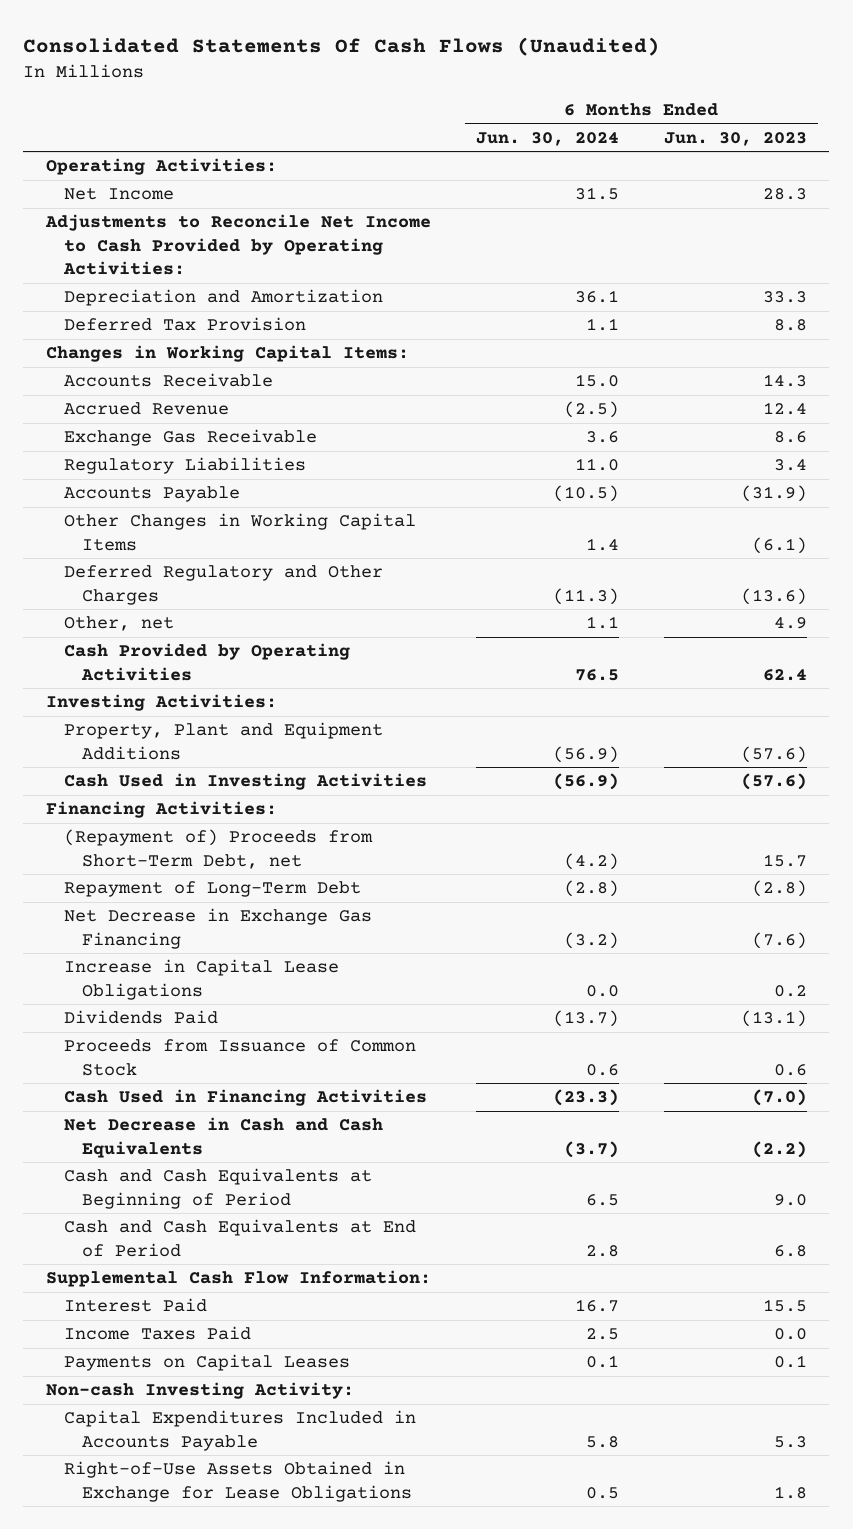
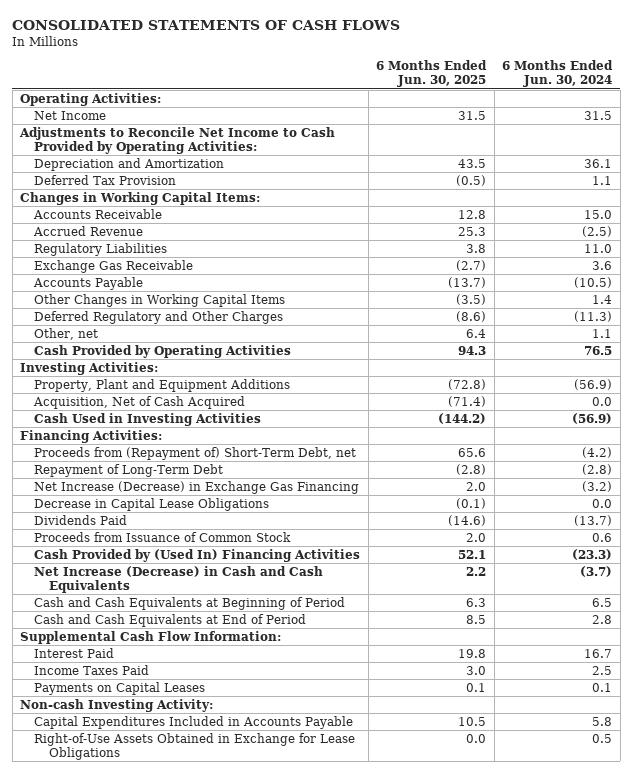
[23,36,661,56] Consolidated Statements Of Cash Flows (Unaudited) -> [12,20,401,31] CONSOLIDATED STATEMENTS OF CASH FLOWS
[663,131,807,146] Jun. 30, 2023 -> none
none -> [376,60,488,88] 6 Months Ended Jun. 30, 2025
[63,429,317,447] Exchange Gas Receivable -> [34,259,194,273] Exchange Gas Receivable
none -> [33,395,246,409] Acquisition, Net of Cash Acquired
[63,829,373,869] (Repayment of) Proceeds from Short-Term Debt, net -> [34,446,357,460] Proceeds from (Repayment of) Short-Term Debt, net
[63,908,372,949] Net Decrease in Exchange Gas Financing -> [34,480,360,494] Net Increase (Decrease) in Exchange Gas Financing
[63,959,339,1000] Increase in Capital Lease Obligations -> [34,497,270,511] Decrease in Capital Lease Obligations
[63,1089,427,1107] Cash Used in Financing Activities -> [34,548,361,562] Cash Provided by (Used In) Financing Activities
[63,1117,383,1158] Net Decrease in Cash and Cash Equivalents -> [34,565,324,593] Net Increase (Decrease) in Cash and Cash Equivalents

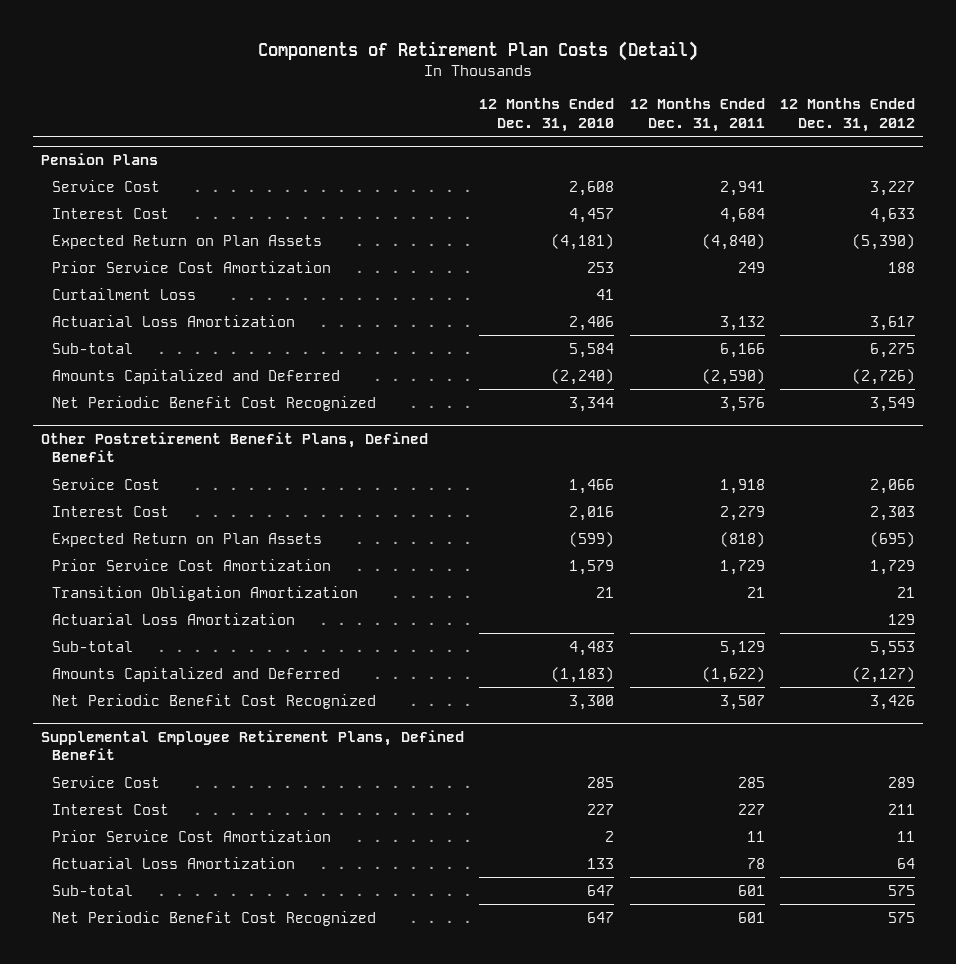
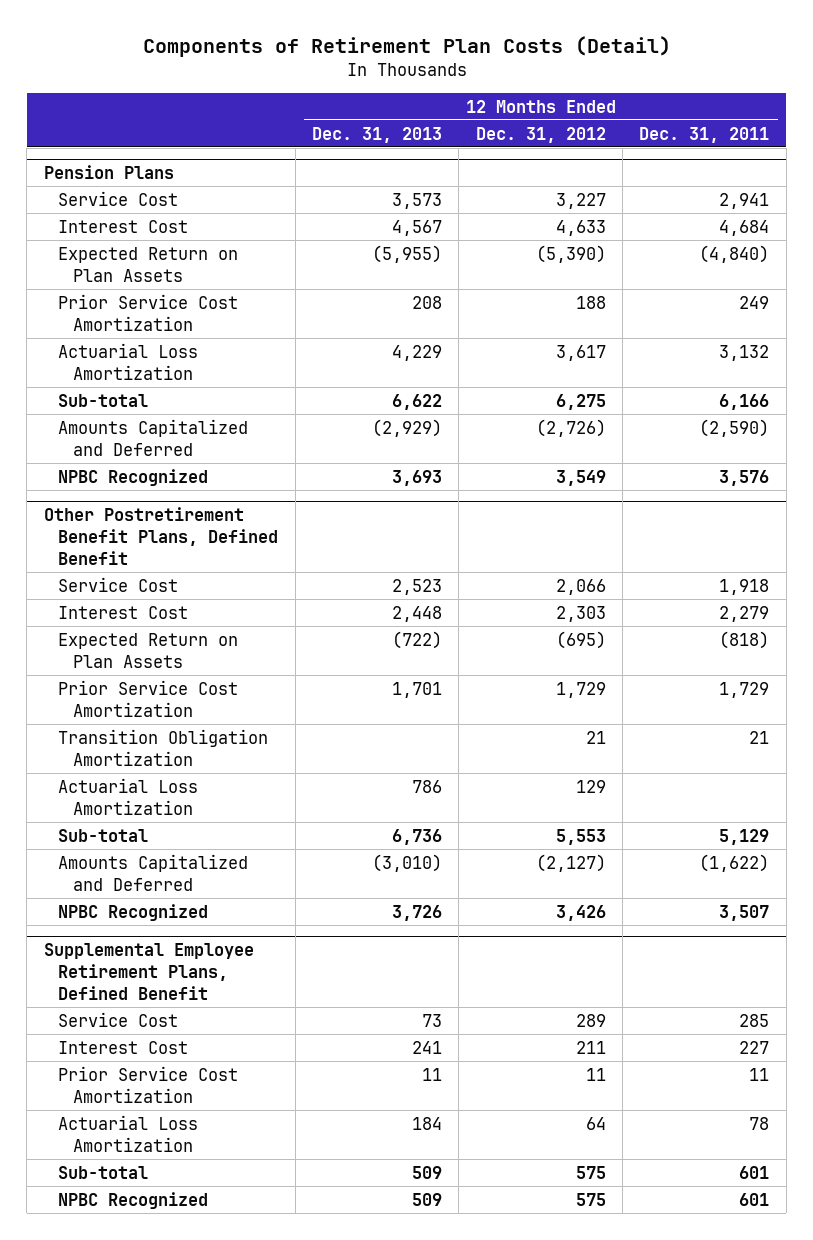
[479,98,615,132] 12 Months Ended Dec. 31, 2010 -> none
none -> [312,126,443,143] Dec. 31, 2013
[51,287,196,300] Curtailment Loss -> none
[51,395,376,411] Net Periodic Benefit Cost Recognized -> [58,468,209,486] NPBC Recognized
[51,693,376,709] Net Periodic Benefit Cost Recognized -> [58,903,209,921] NPBC Recognized
[51,910,376,926] Net Periodic Benefit Cost Recognized -> [58,1191,209,1209] NPBC Recognized

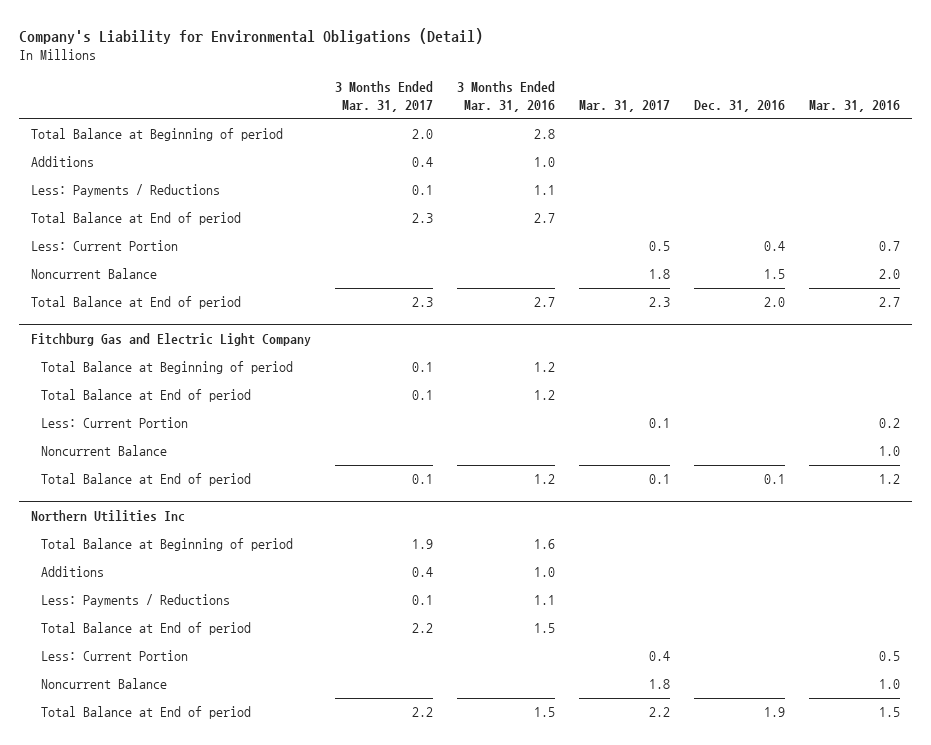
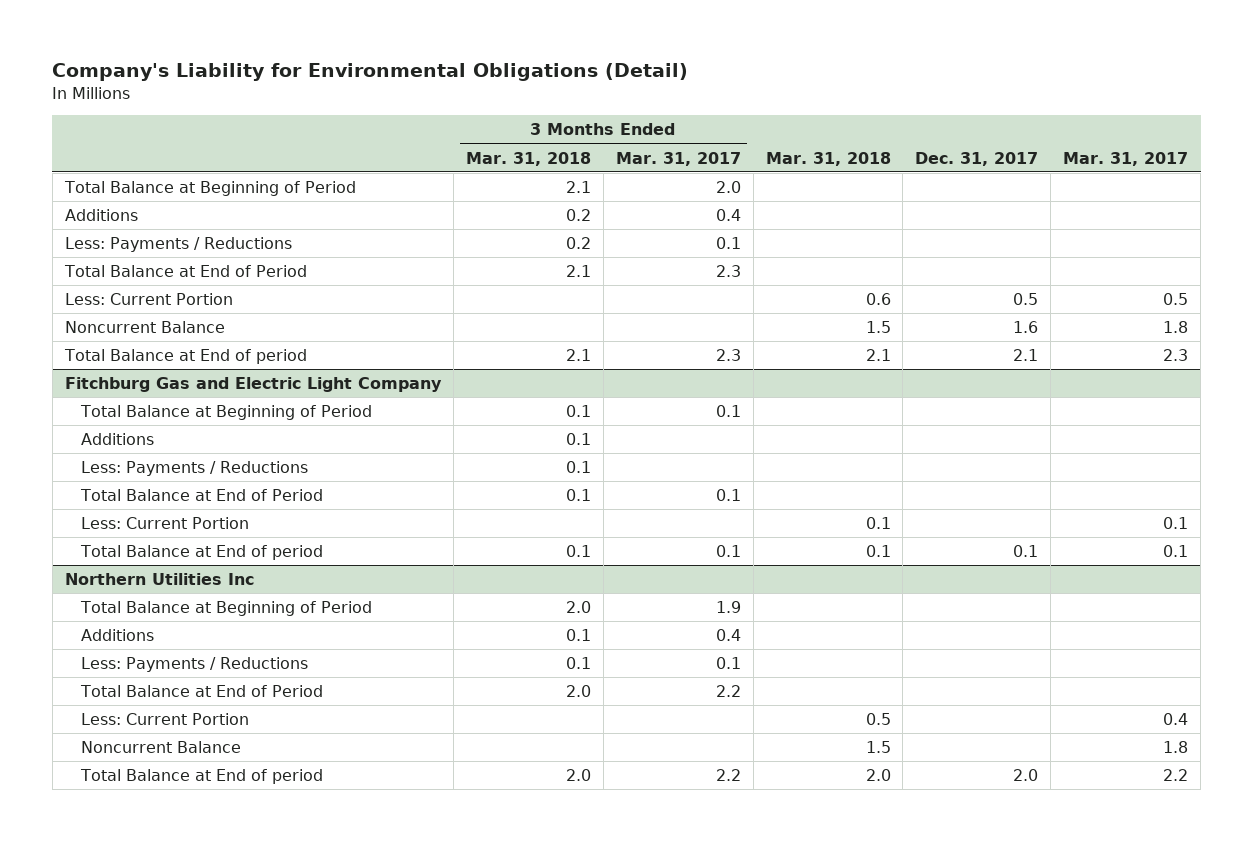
[457,81,556,112] 3 Months Ended Mar. 31, 2016 -> none
[694,99,786,112] Dec. 31, 2016 -> none
[809,99,901,112] Mar. 31, 2016 -> none
none -> [465,151,591,166] Mar. 31, 2018
none -> [765,151,891,166] Mar. 31, 2018
none -> [915,151,1039,166] Dec. 31, 2017
[31,128,284,142] Total Balance at Beginning of period -> [63,180,356,196] Total Balance at Beginning of Period
[31,212,242,226] Total Balance at End of period -> [63,264,307,277] Total Balance at End of Period
[41,361,294,375] Total Balance at Beginning of period -> [79,404,372,420] Total Balance at Beginning of Period
none -> [80,432,154,445] Additions
none -> [80,460,308,476] Less: Payments / Reductions
[41,389,252,403] Total Balance at End of period -> [79,488,323,501] Total Balance at End of Period
[41,445,168,457] Noncurrent Balance -> none
[41,538,294,552] Total Balance at Beginning of period -> [79,600,372,616] Total Balance at Beginning of Period
[41,622,252,636] Total Balance at End of period -> [79,684,323,697] Total Balance at End of Period

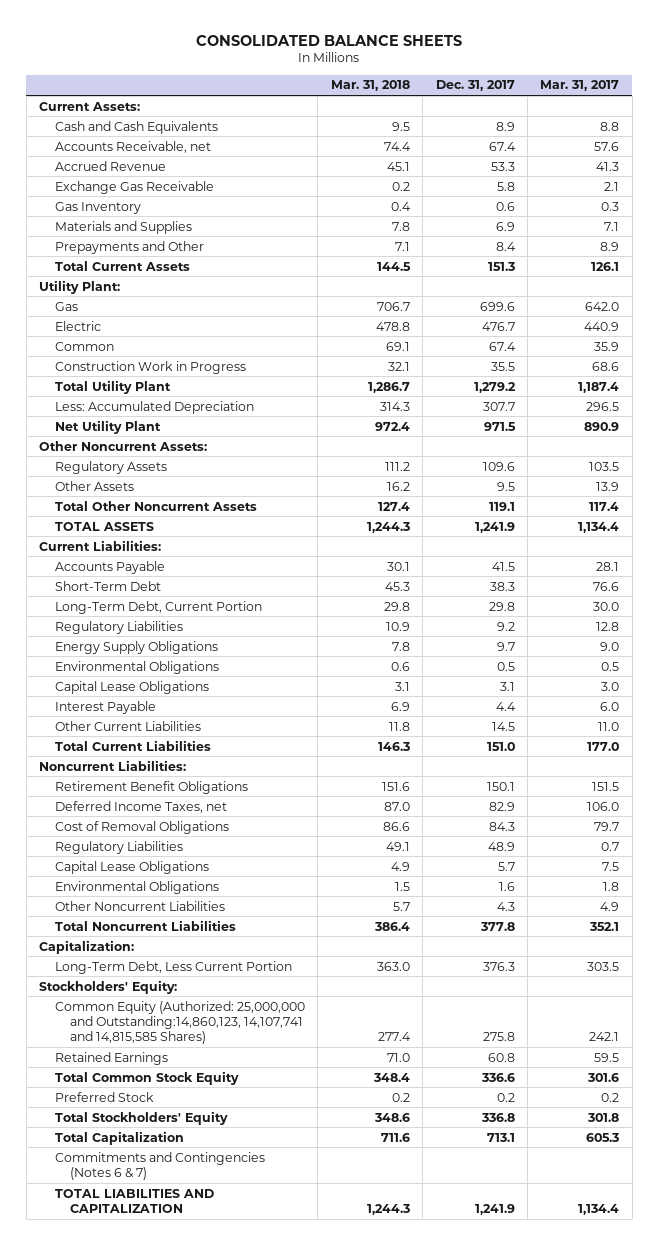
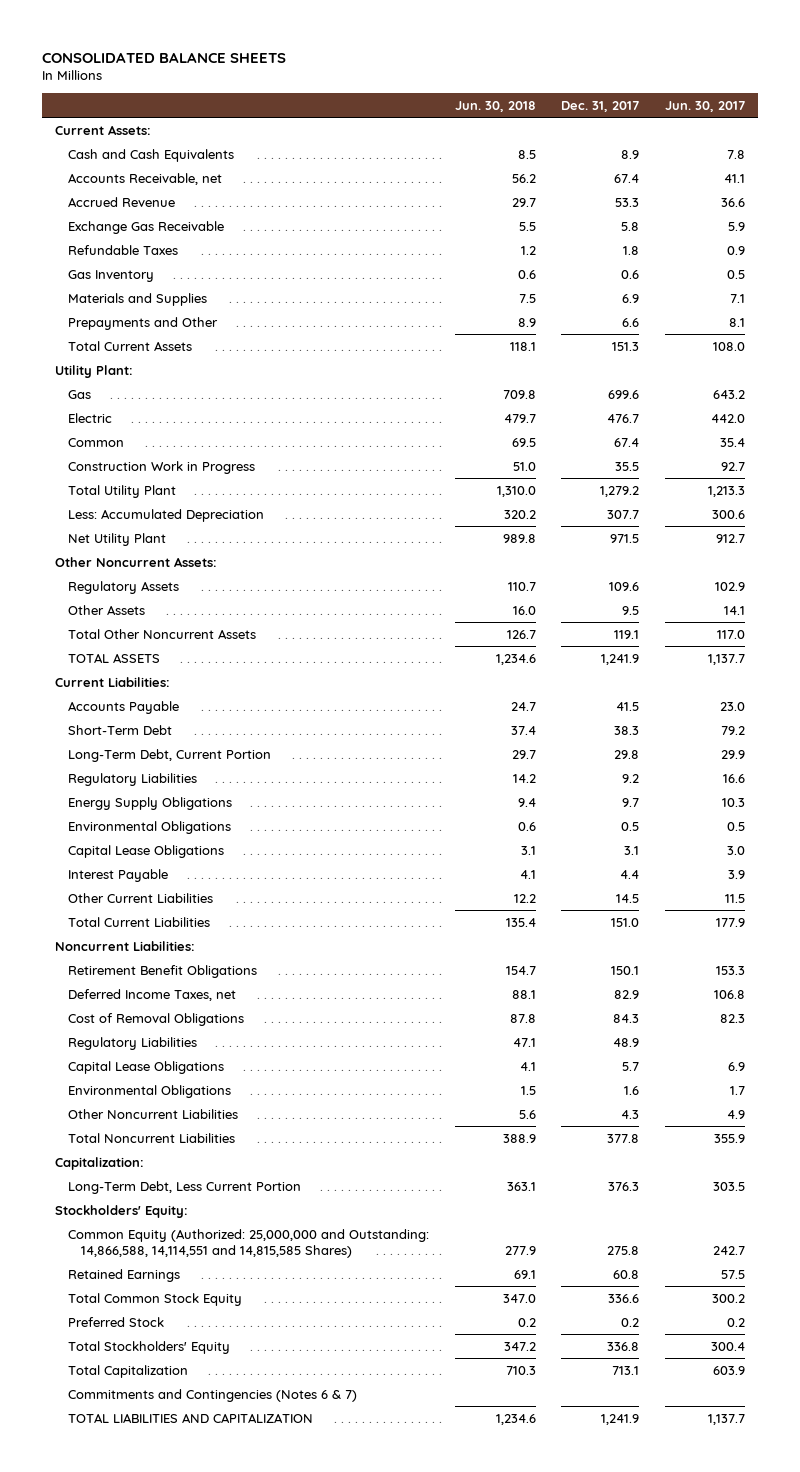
[330,80,410,92] Mar. 31, 2018 -> none
[540,80,620,92] Mar. 31, 2017 -> none
none -> [454,101,536,113] Jun. 30, 2018
none -> [664,101,745,113] Jun. 30, 2017
none -> [68,244,179,255] Refundable Taxes
[495,241,516,251] 8.4 -> [622,317,640,327] 6.6
[54,1000,305,1045] Common Equity (Authorized: 25,000,000 and Outstanding:14,860,123, 14,107,741 and 14,815,585 Shares) -> [68,1228,430,1258] Common Equity (Authorized: 25,000,000 and Outstanding: 14,866,588, 14,114,551 and 14,815,585 Shares)

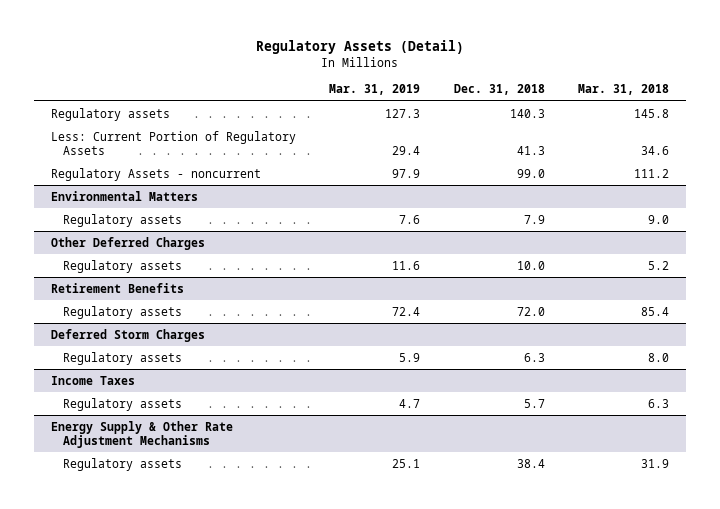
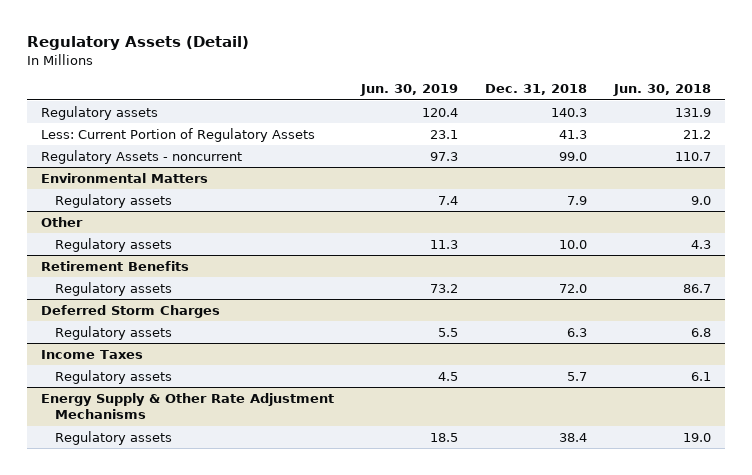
[329,84,421,96] Mar. 31, 2019 -> none
[578,84,670,96] Mar. 31, 2018 -> none
none -> [360,84,459,97] Jun. 30, 2019
none -> [613,84,712,97] Jun. 30, 2018
[50,236,205,250] Other Deferred Charges -> [40,216,83,227] Other

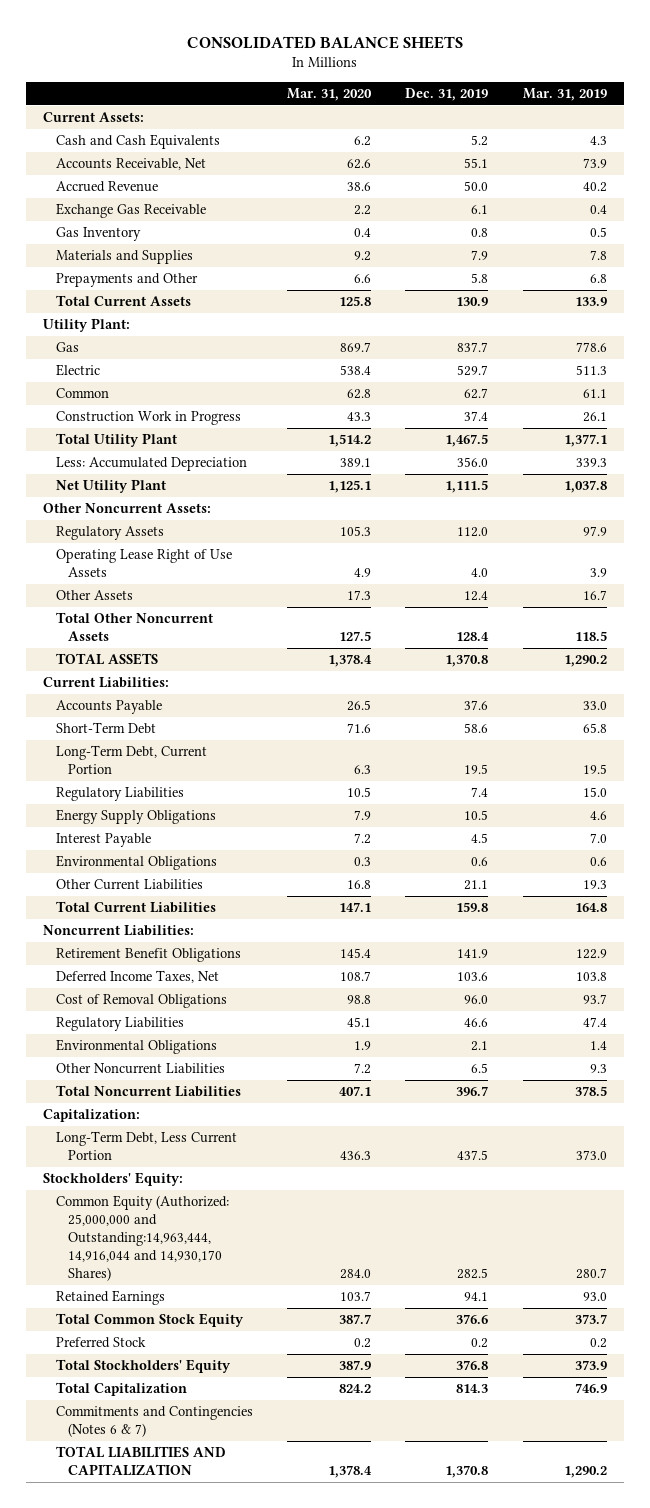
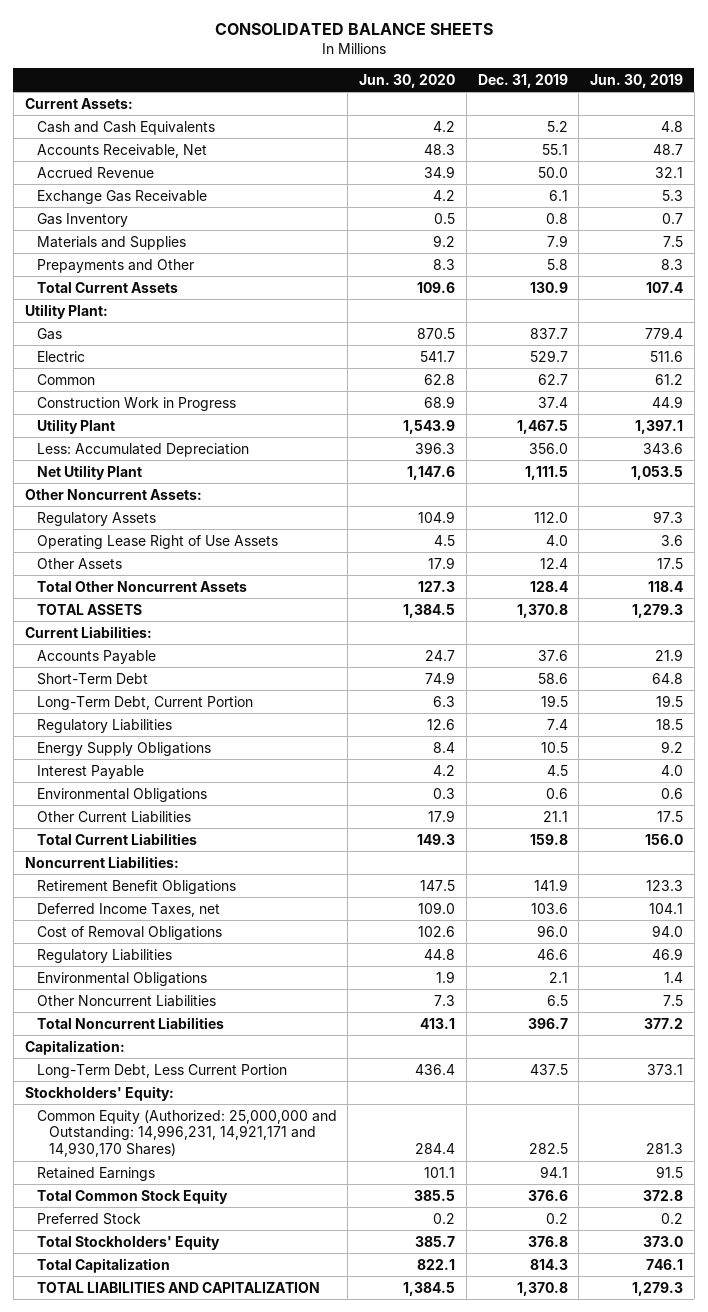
[286,87,372,101] Mar. 31, 2020 -> none
[522,87,607,101] Mar. 31, 2019 -> none
none -> [359,73,456,88] Jun. 30, 2020
none -> [590,73,684,88] Jun. 30, 2019
[55,433,177,448] Total Utility Plant -> [36,418,115,434] Utility Plant
[55,970,219,984] Deferred Income Taxes, Net -> [36,902,220,917] Deferred Income Taxes, net
[55,1195,229,1281] Common Equity (Authorized: 25,000,000 and Outstanding:14,963,444, 14,916,044 and 14,930,170 Shares) -> [36,1109,337,1158] Common Equity (Authorized: 25,000,000 and Outstanding: 14,996,231, 14,921,171 and 14,930,170 Shares)
[55,1406,253,1438] Commitments and Contingencies (Notes 6 & 7) -> none

